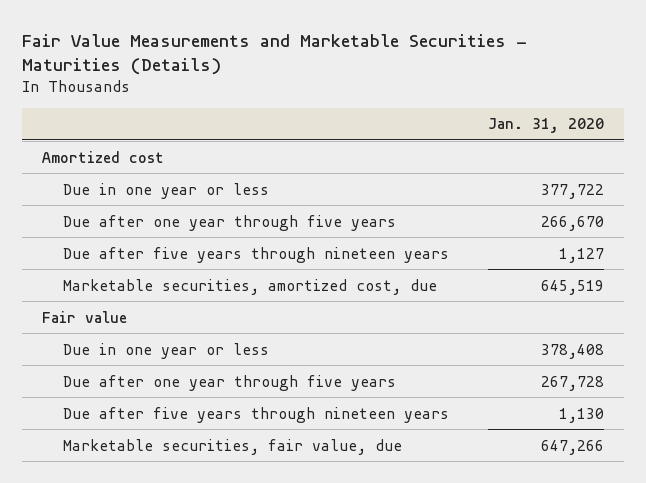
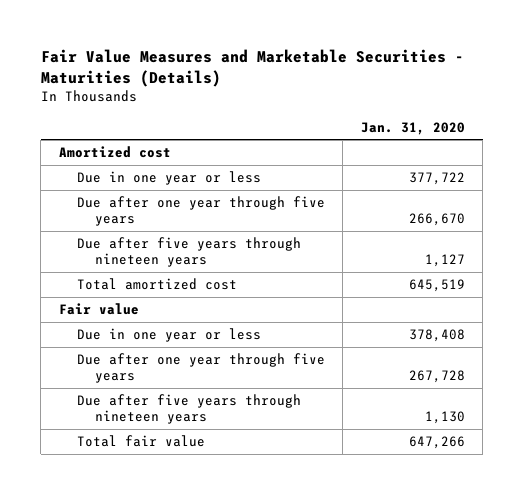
[22,33,528,75] Fair Value Measurements and Marketable Securities - Maturities (Details) -> [40,48,464,87] Fair Value Measures and Marketable Securities - Maturities (Details)
[62,278,437,295] Marketable securities, amortized cost, due -> [76,278,237,291] Total amortized cost
[62,438,402,455] Marketable securities, fair value, due -> [76,435,205,448] Total fair value

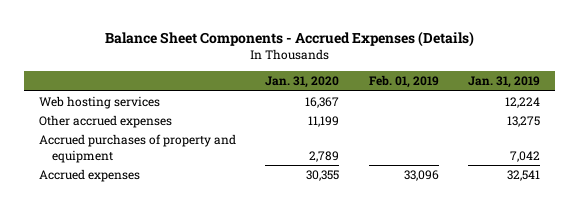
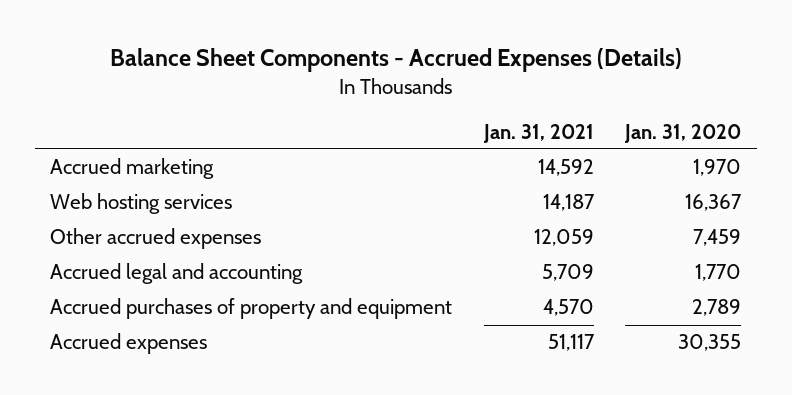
[368,75,439,89] Feb. 01, 2019 -> none
[468,76,541,89] Jan. 31, 2019 -> none
none -> [482,123,594,143] Jan. 31, 2021
none -> [50,158,215,180] Accrued marketing
[308,116,340,128] 11,199 -> [693,229,742,247] 7,459
none -> [50,263,304,285] Accrued legal and accounting

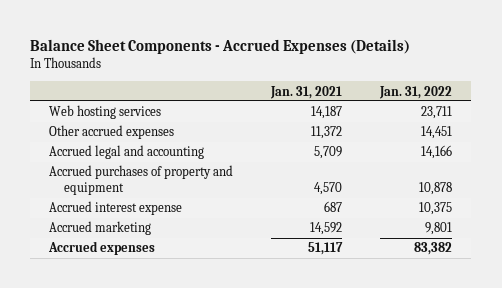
[624,123,742,143] Jan. 31, 2020 -> none
none -> [379,85,453,99] Jan. 31, 2022
[533,229,594,247] 12,059 -> [311,126,343,140] 11,372
none -> [49,201,183,216] Accrued interest expense
[50,158,215,180] Accrued marketing -> [49,221,152,236] Accrued marketing

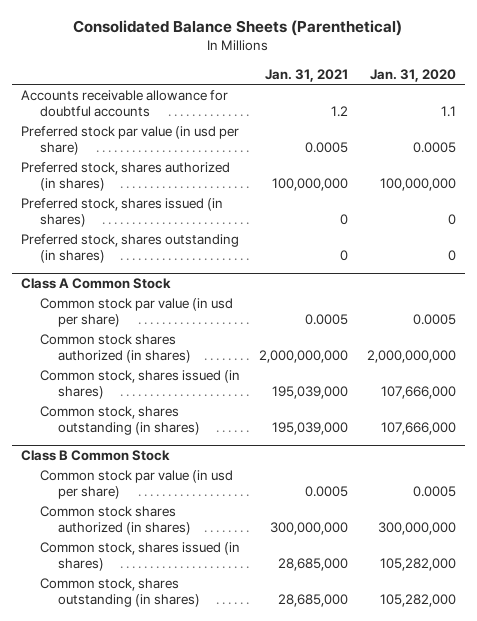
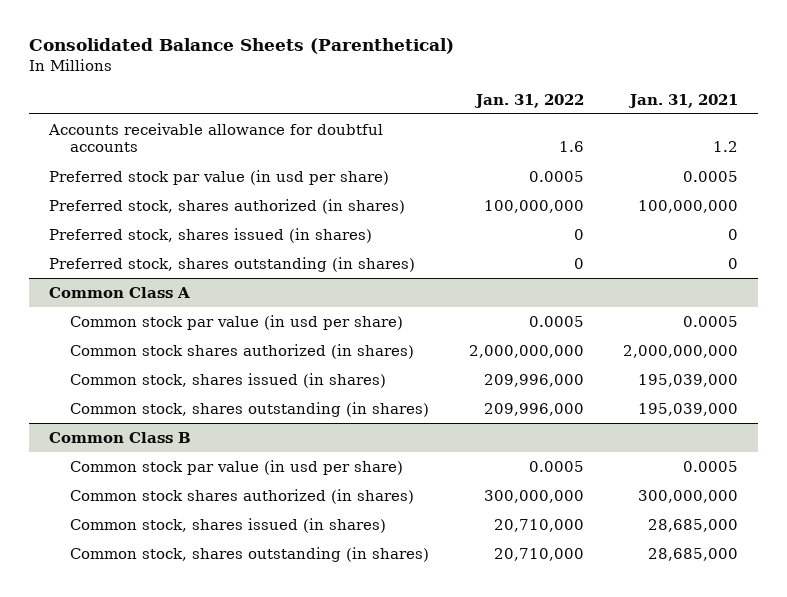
[369,68,456,82] Jan. 31, 2020 -> none
none -> [473,93,584,108] Jan. 31, 2022
[21,277,172,289] Class A Common Stock -> [48,286,190,298] Common Class A
[21,449,171,461] Class B Common Stock -> [48,431,191,443] Common Class B

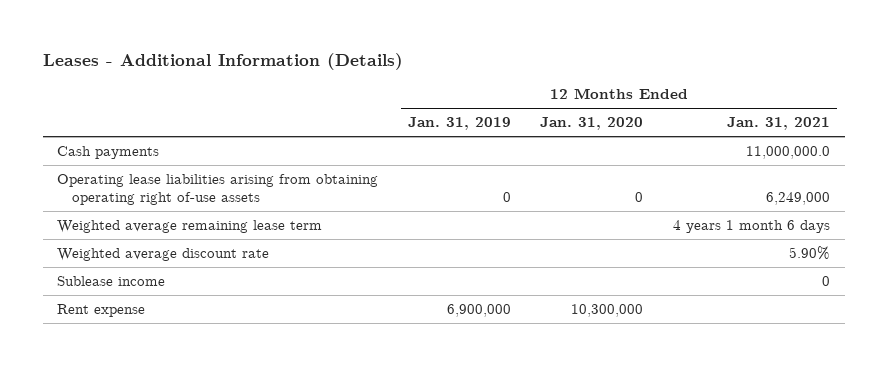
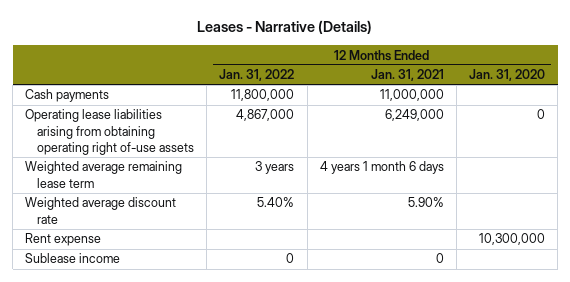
[42,52,403,70] Leases - Additional Information (Details) -> [197,20,373,35] Leases - Narrative (Details)
[407,117,511,131] Jan. 31, 2019 -> none
none -> [219,69,295,82] Jan. 31, 2022
[745,146,830,160] 11,000,000.0 -> [379,89,444,102] 11,000,000
[57,276,166,287] Sublease income -> [25,253,121,264] Sublease income

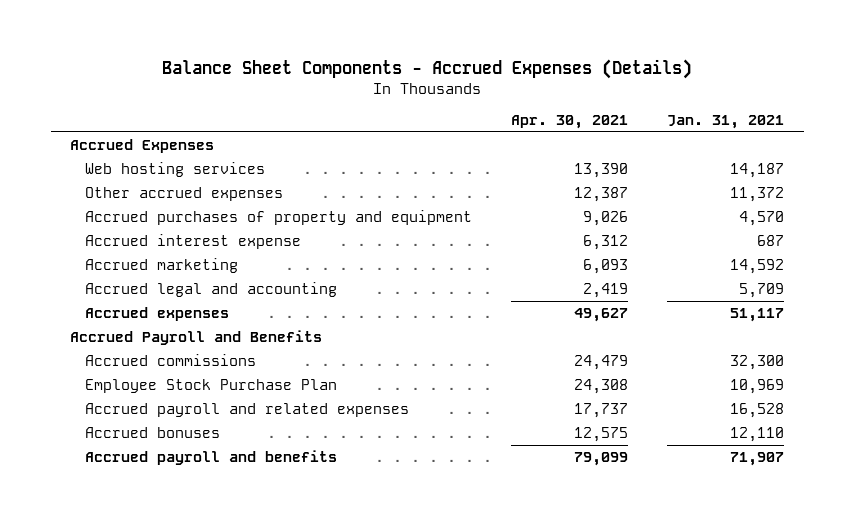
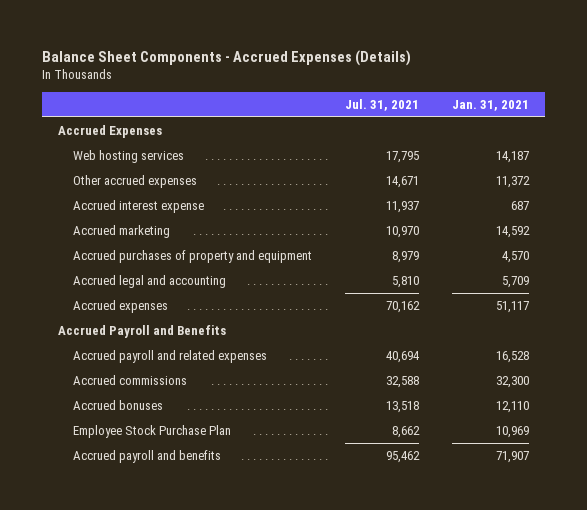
[511,115,629,130] Apr. 30, 2021 -> none
none -> [344,98,419,111] Jul. 31, 2021
[85,209,473,225] Accrued purchases of property and equipment -> [72,250,312,264] Accrued purchases of property and equipment
[85,353,257,366] Accrued commissions -> [72,375,187,386] Accrued commissions
[85,378,338,393] Employee Stock Purchase Plan -> [72,425,231,439] Employee Stock Purchase Plan

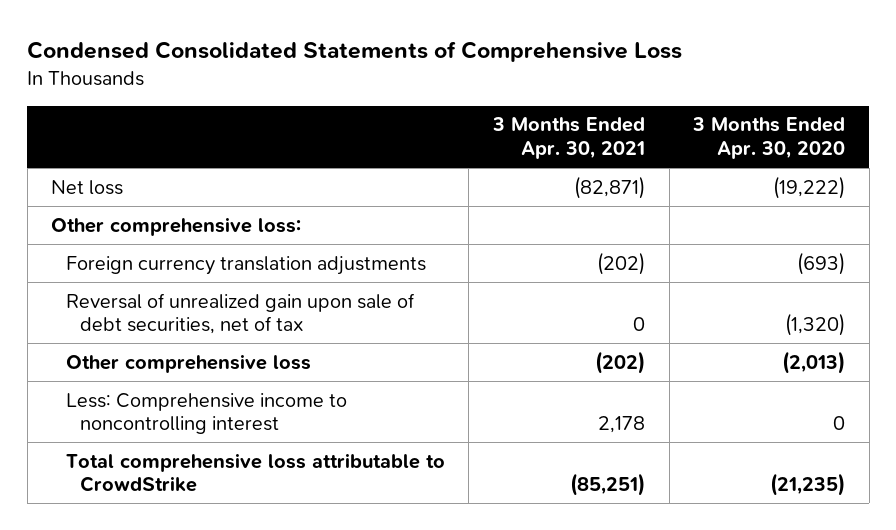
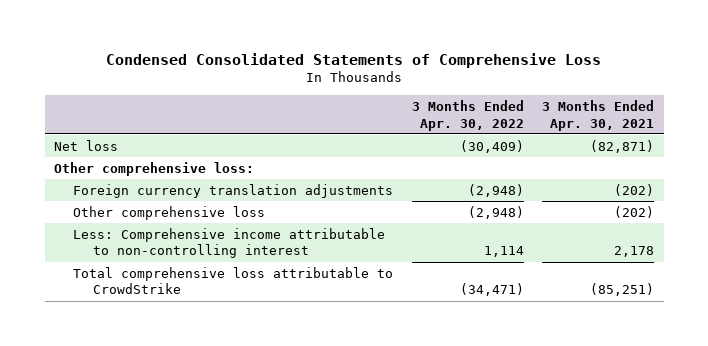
[692,117,846,160] 3 Months Ended Apr. 30, 2020 -> none
none -> [411,100,524,131] 3 Months Ended Apr. 30, 2022
[65,292,415,335] Reversal of unrealized gain upon sale of debt securities, net of tax -> none
[65,392,347,435] Less: Comprehensive income to noncontrolling interest -> [73,227,386,259] Less: Comprehensive income attributable to non-controlling interest

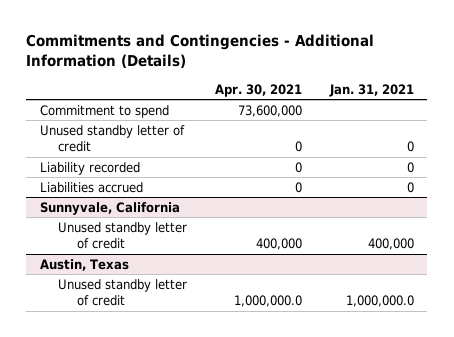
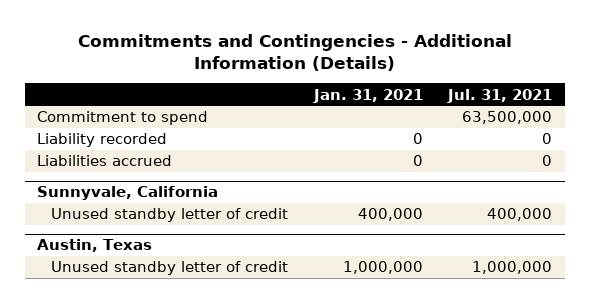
[215,83,303,97] Apr. 30, 2021 -> none
none -> [447,88,553,103] Jul. 31, 2021
[39,124,185,153] Unused standby letter of credit -> none
[345,295,414,308] 1,000,000.0 -> [342,261,423,275] 1,000,000

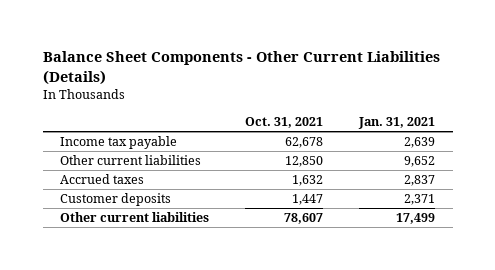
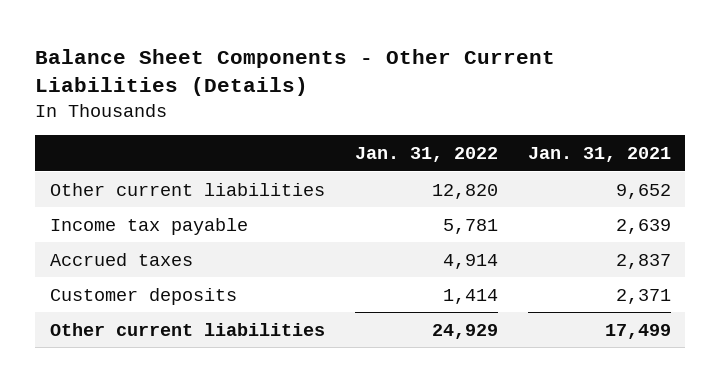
[245,117,324,129] Oct. 31, 2021 -> none
none -> [354,147,498,163] Jan. 31, 2022
[60,136,178,150] Income tax payable -> [50,217,249,235] Income tax payable

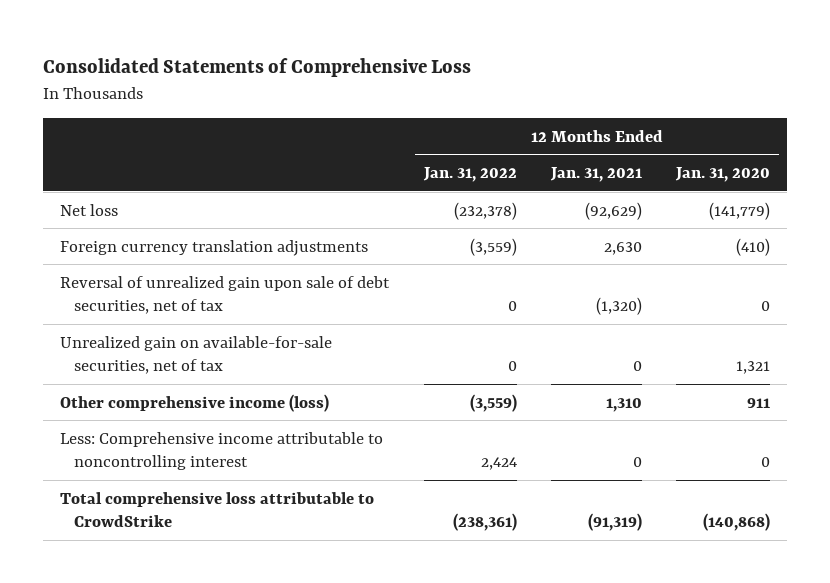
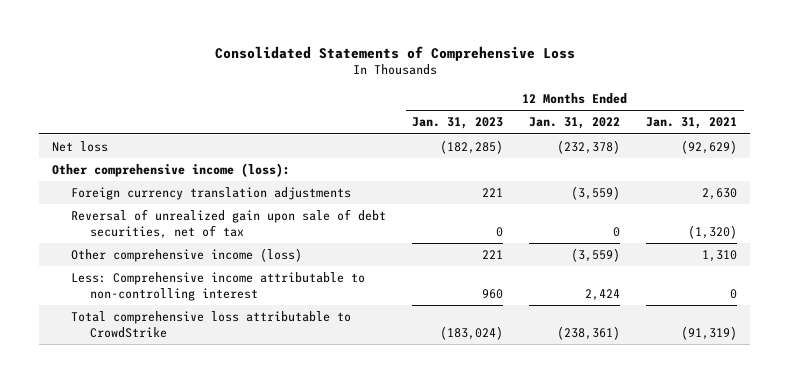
[675,166,771,182] Jan. 31, 2020 -> none
none -> [412,117,504,130] Jan. 31, 2023
none -> [51,162,290,177] Other comprehensive income (loss):
[60,335,333,375] Unrealized gain on available-for-sale securities, net of tax -> none
[60,431,384,471] Less: Comprehensive income attributable to noncontrolling interest -> [71,271,366,301] Less: Comprehensive income attributable to non-controlling interest

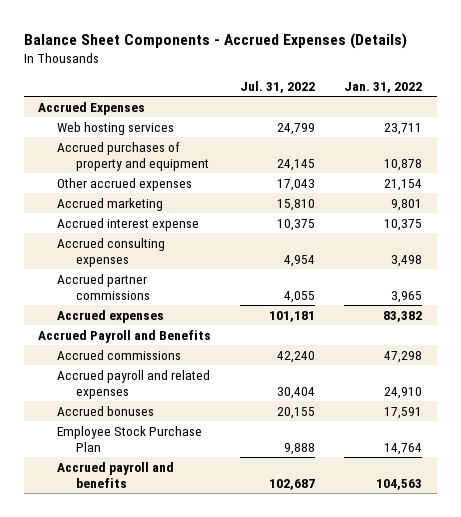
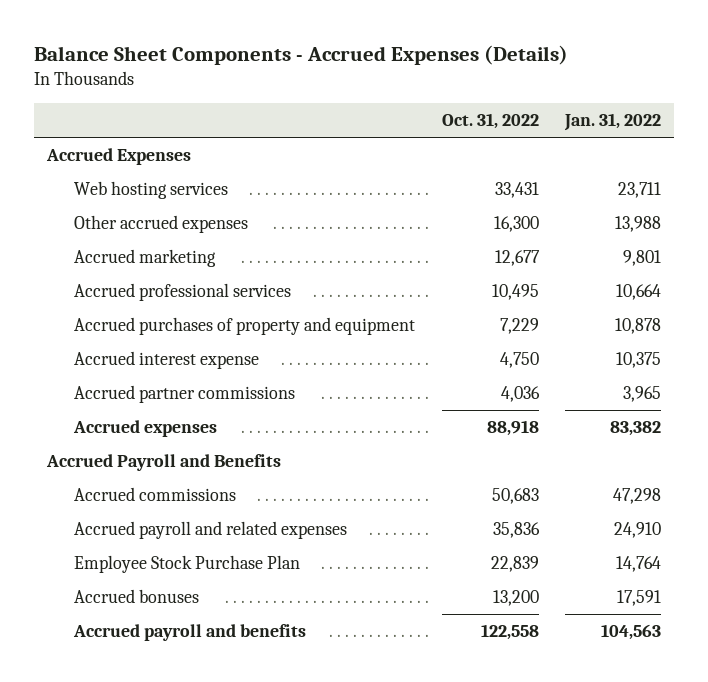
[240,80,316,93] Jul. 31, 2022 -> none
none -> [441,113,539,130] Oct. 31, 2022
[384,178,423,191] 21,154 -> [614,216,661,233] 13,988
none -> [74,283,292,302] Accrued professional services
[57,141,209,171] Accrued purchases of property and equipment -> [74,317,416,336] Accrued purchases of property and equipment
[57,237,166,267] Accrued consulting expenses -> none
[57,405,155,416] Accrued bonuses -> [74,589,200,604] Accrued bonuses

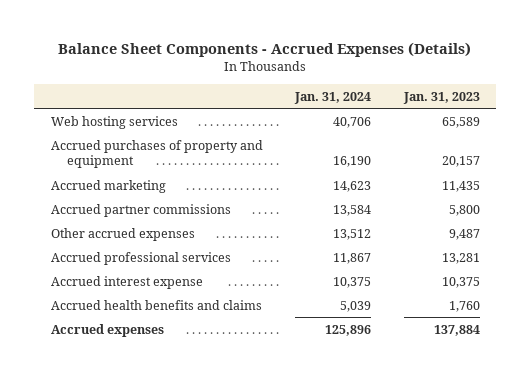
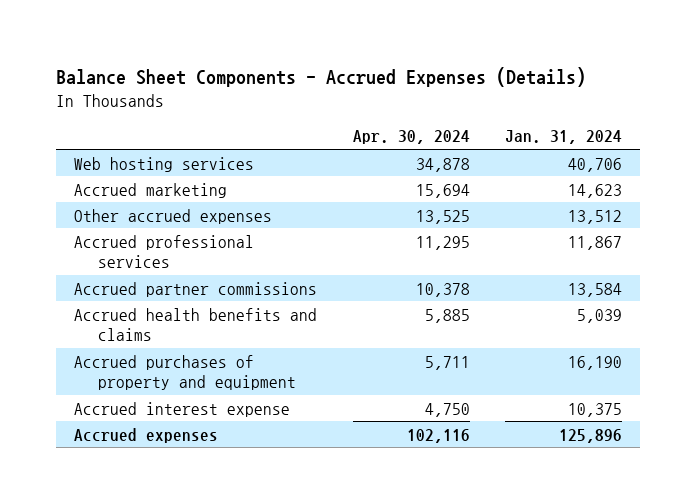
[402,91,480,104] Jan. 31, 2023 -> none
none -> [352,130,470,145] Apr. 30, 2024
[50,203,231,217] Accrued partner commissions -> [74,281,318,297] Accrued partner commissions
[50,139,263,169] Accrued purchases of property and equipment -> [74,354,296,390] Accrued purchases of property and equipment
[50,275,203,289] Accrued interest expense -> [74,401,291,417] Accrued interest expense

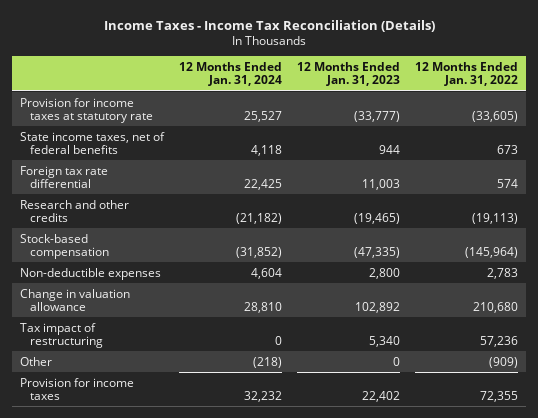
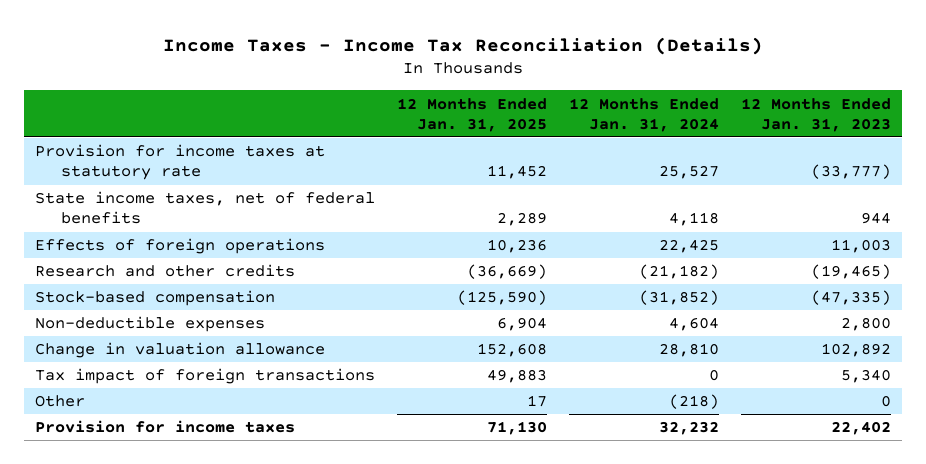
[415,62,519,87] 12 Months Ended Jan. 31, 2022 -> none
none -> [397,97,548,132] 12 Months Ended Jan. 31, 2025
[19,165,108,188] Foreign tax rate differential -> [35,238,326,255] Effects of foreign operations
[19,322,103,348] Tax impact of restructuring -> [35,368,376,385] Tax impact of foreign transactions

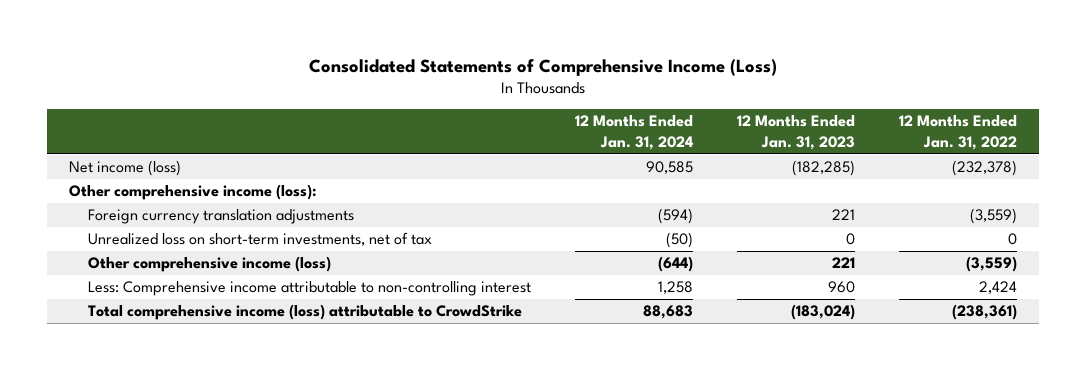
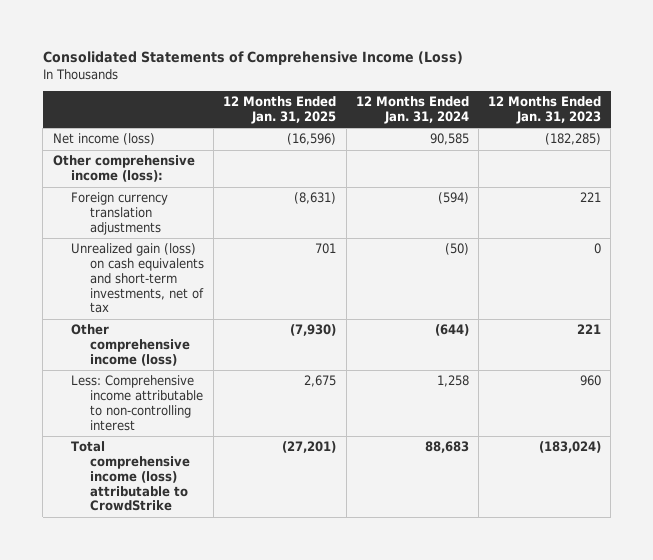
[898,115,1017,150] 12 Months Ended Jan. 31, 2022 -> none
none -> [223,96,337,124] 12 Months Ended Jan. 31, 2025
[88,232,433,247] Unrealized loss on short-term investments, net of tax -> [71,243,205,314] Unrealized gain (loss) on cash equivalents and short-term investments, net of tax

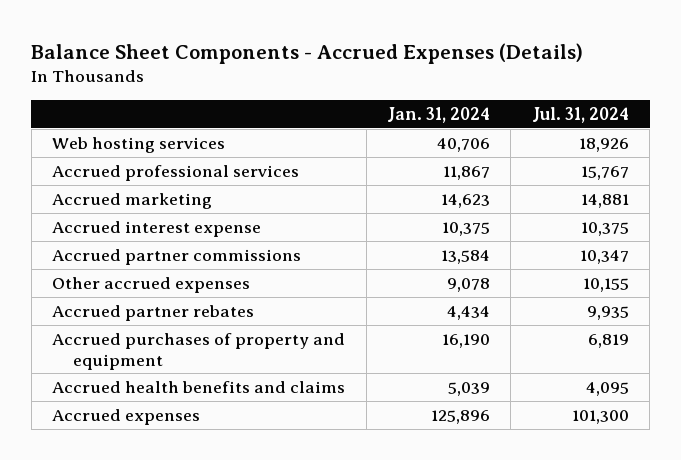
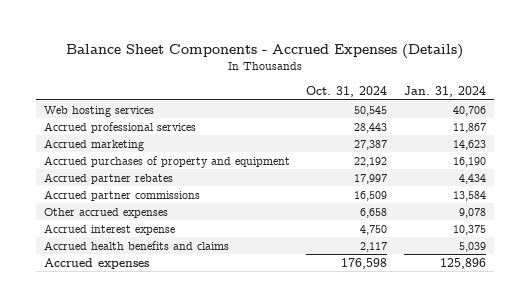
[531,107,629,124] Jul. 31, 2024 -> none
none -> [306,86,388,98] Oct. 31, 2024
[52,332,346,370] Accrued purchases of property and equipment -> [44,155,291,168] Accrued purchases of property and equipment
[52,304,255,321] Accrued partner rebates -> [44,172,174,184] Accrued partner rebates
[52,220,262,237] Accrued interest expense -> [44,223,176,235] Accrued interest expense

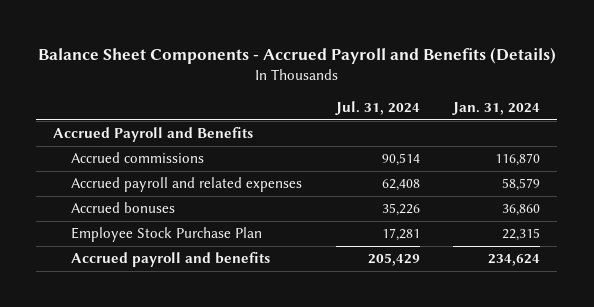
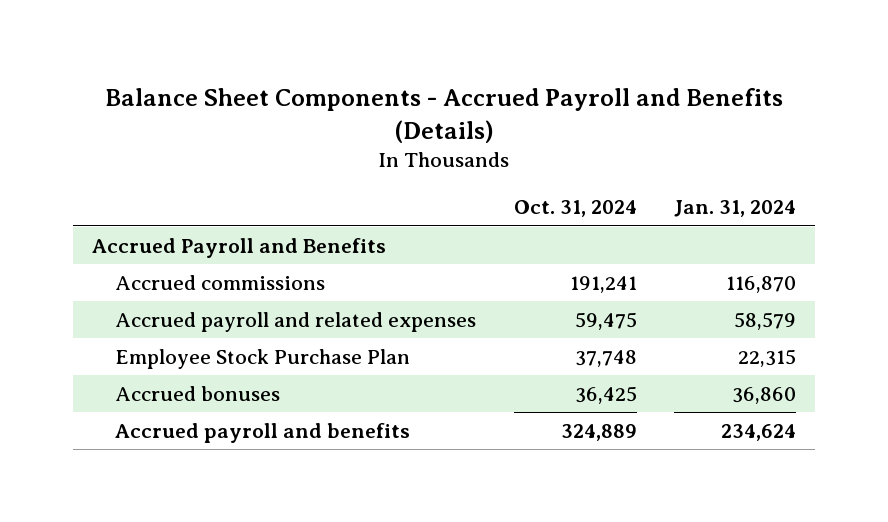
[334,101,420,116] Jul. 31, 2024 -> none
none -> [513,200,637,218] Oct. 31, 2024
[70,202,175,214] Accrued bonuses -> [115,386,281,402] Accrued bonuses

